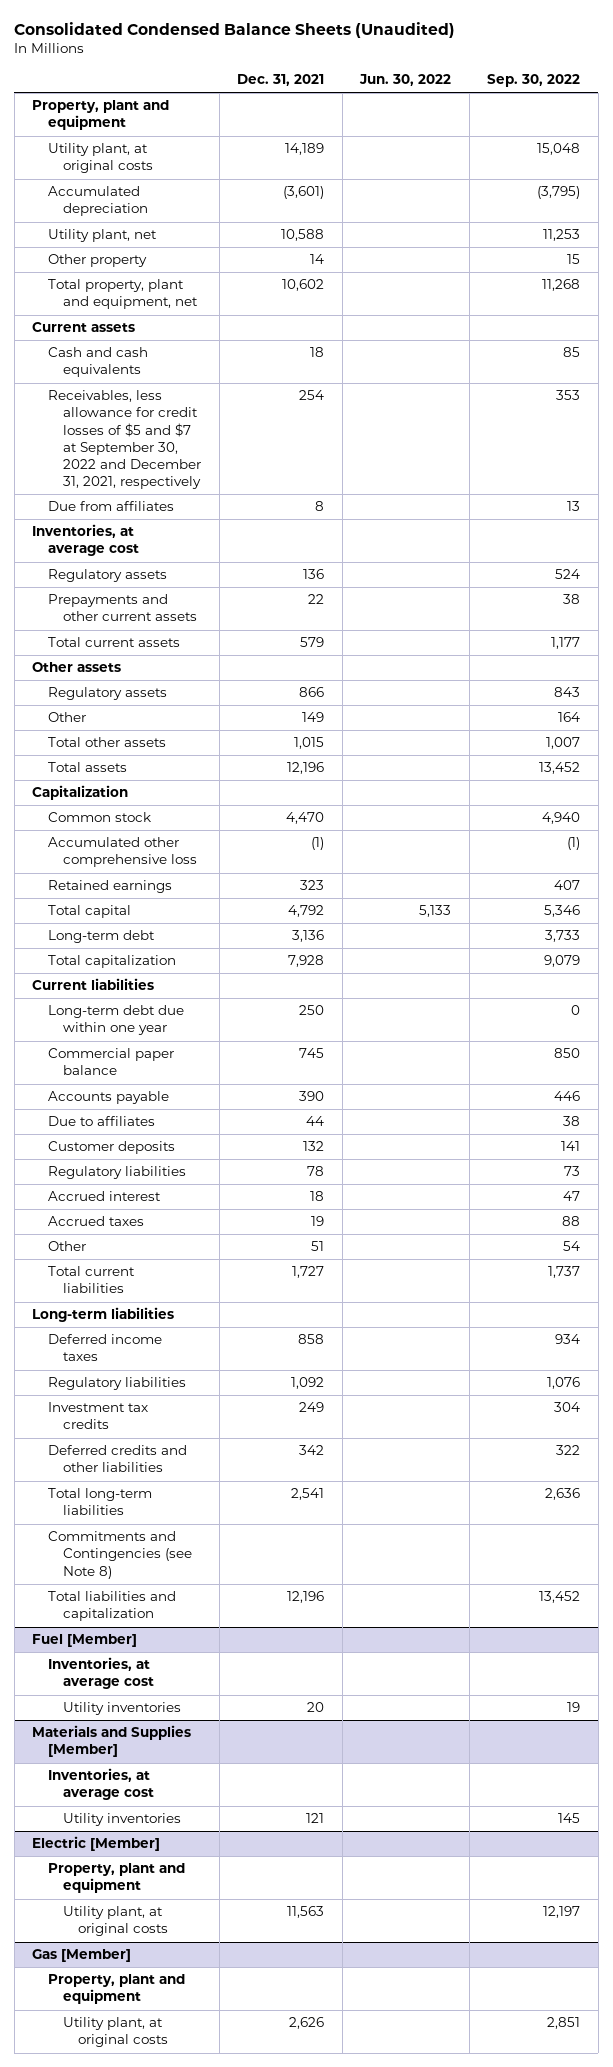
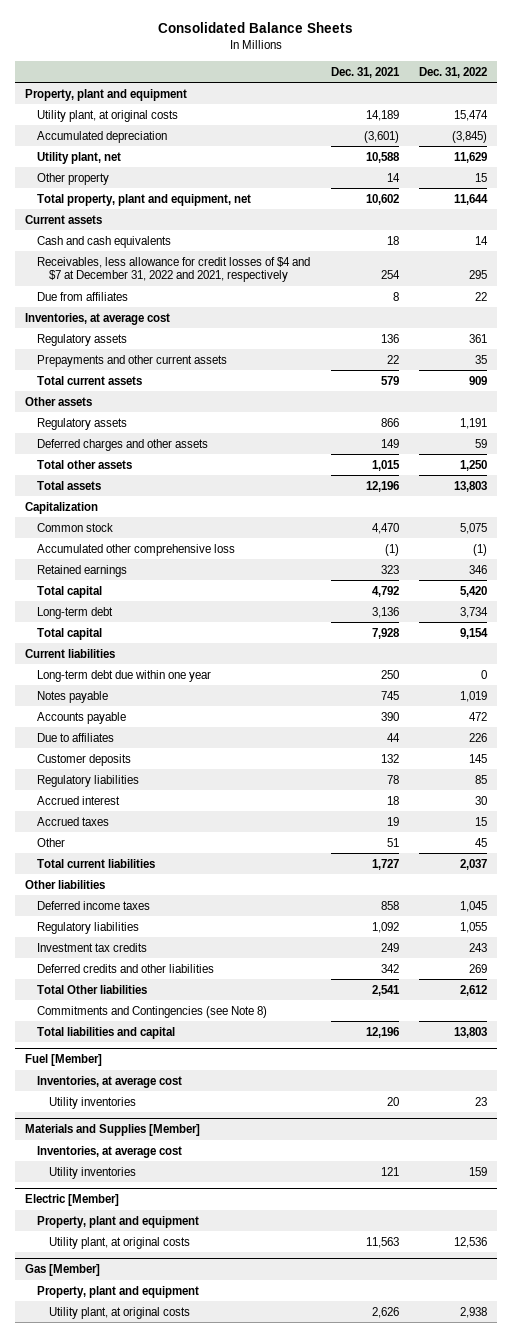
[14,22,456,39] Consolidated Condensed Balance Sheets (Unaudited) -> [158,22,354,34] Consolidated Balance Sheets
[359,74,452,87] Jun. 30, 2022 -> none
[487,74,581,88] Sep. 30, 2022 -> none
none -> [419,66,488,78] Dec. 31, 2022
[47,390,202,489] Receivables, less allowance for credit losses of $5 and $7 at September 30, 2022 and December 31, 2021, respectively -> [37,256,311,283] Receivables, less allowance for credit losses of $4 and $7 at December 31, 2022 and 2021, respectively
[47,712,86,723] Other -> [37,438,209,451] Deferred charges and other assets
[47,955,176,969] Total capitalization -> [37,627,103,640] Total capital
[47,1048,174,1076] Commercial paper balance -> [37,690,109,703] Notes payable
[32,1307,175,1323] Long-term liabilities -> [25,879,106,889] Other liabilities
[47,1488,152,1516] Total long-term liabilities -> [37,984,148,994] Total Other liabilities
[47,1591,176,1622] Total liabilities and capitalization -> [37,1026,176,1039] Total liabilities and capital

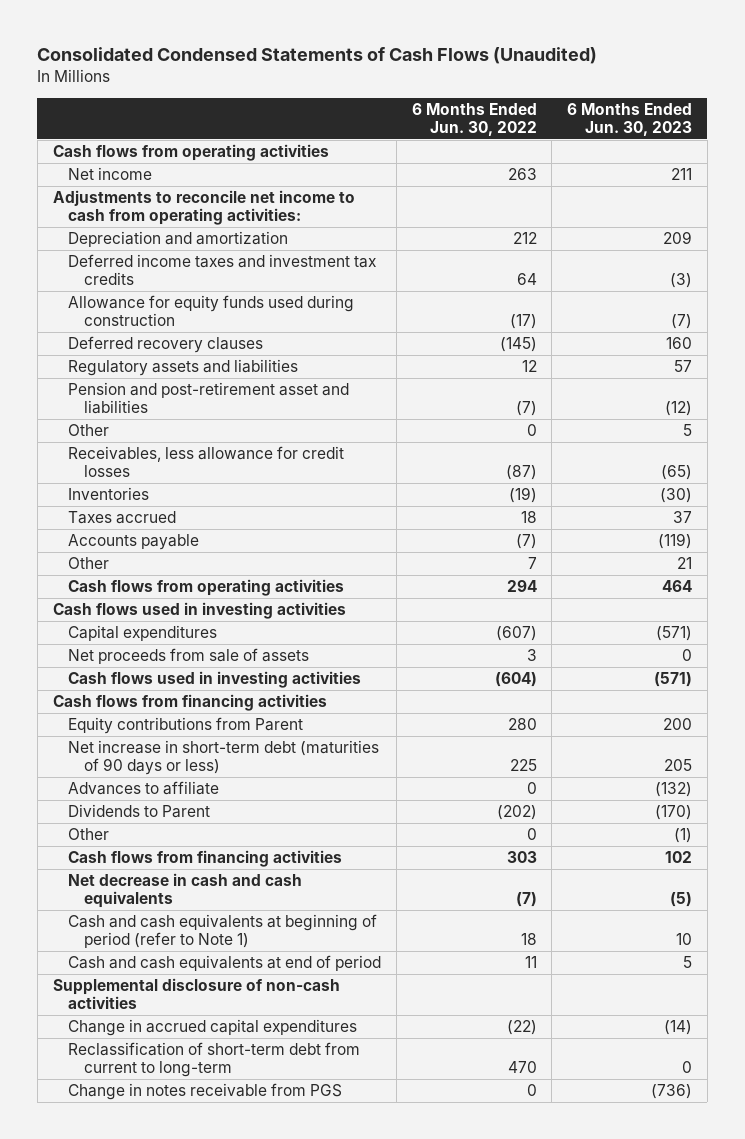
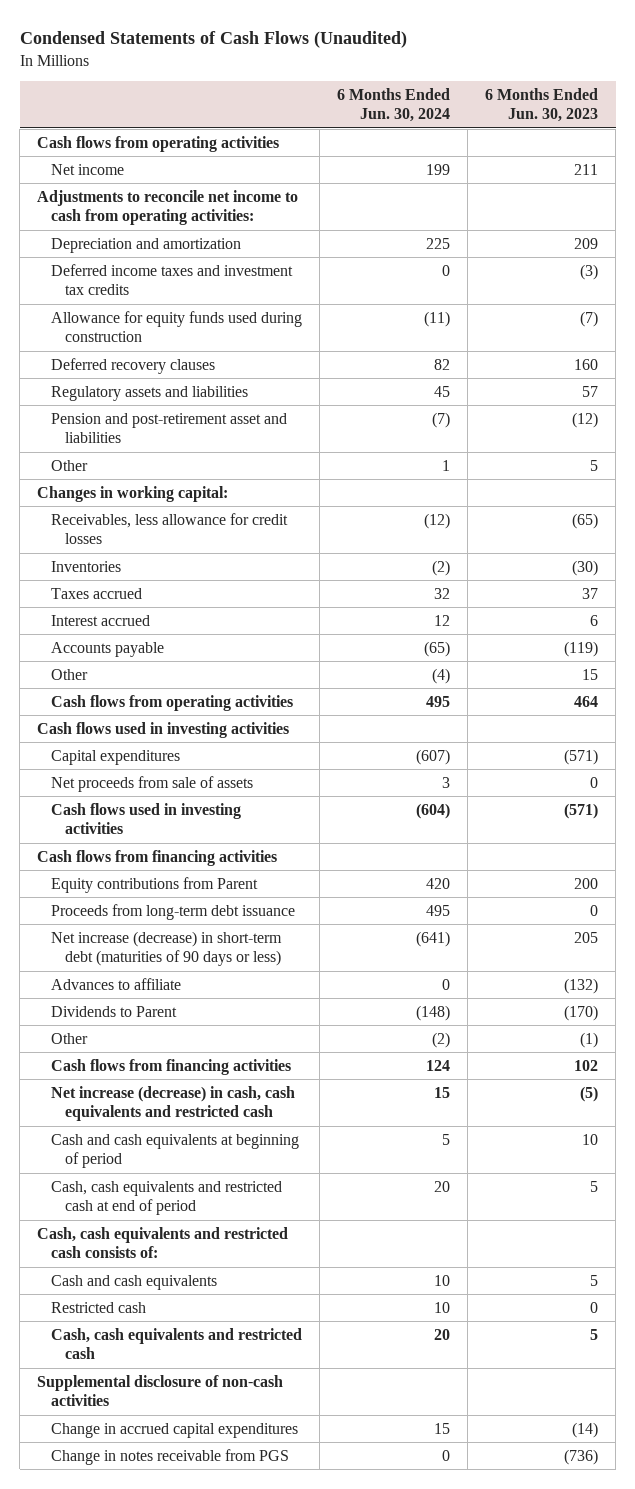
[37,47,598,65] Consolidated Condensed Statements of Cash Flows (Unaudited) -> [19,31,407,49] Condensed Statements of Cash Flows (Unaudited)
[411,102,537,137] 6 Months Ended Jun. 30, 2022 -> none
none -> [337,88,451,123] 6 Months Ended Jun. 30, 2024
none -> [37,485,229,502] Changes in working capital:
none -> [51,614,151,626] Interest accrued
[676,557,692,570] 21 -> [582,668,599,680] 15
none -> [51,903,296,920] Proceeds from long-term debt issuance
[68,740,380,776] Net increase in short-term debt (maturities of 90 days or less) -> [51,930,283,966] Net increase (decrease) in short-term debt (maturities of 90 days or less)
[68,873,303,909] Net decrease in cash and cash equivalents -> [51,1085,296,1121] Net increase (decrease) in cash, cash equivalents and restricted cash
[68,914,378,949] Cash and cash equivalents at beginning of period (refer to Note 1) -> [51,1133,300,1168] Cash and cash equivalents at beginning of period
[68,955,382,972] Cash and cash equivalents at end of period -> [51,1180,283,1215] Cash, cash equivalents and restricted cash at end of period
none -> [37,1226,289,1258] Cash, cash equivalents and restricted cash consists of:
none -> [51,1274,218,1290] Cash and cash equivalents
none -> [51,1301,147,1313] Restricted cash
none -> [51,1327,303,1359] Cash, cash equivalents and restricted cash
[68,1042,361,1078] Reclassification of short-term debt from current to long-term -> none

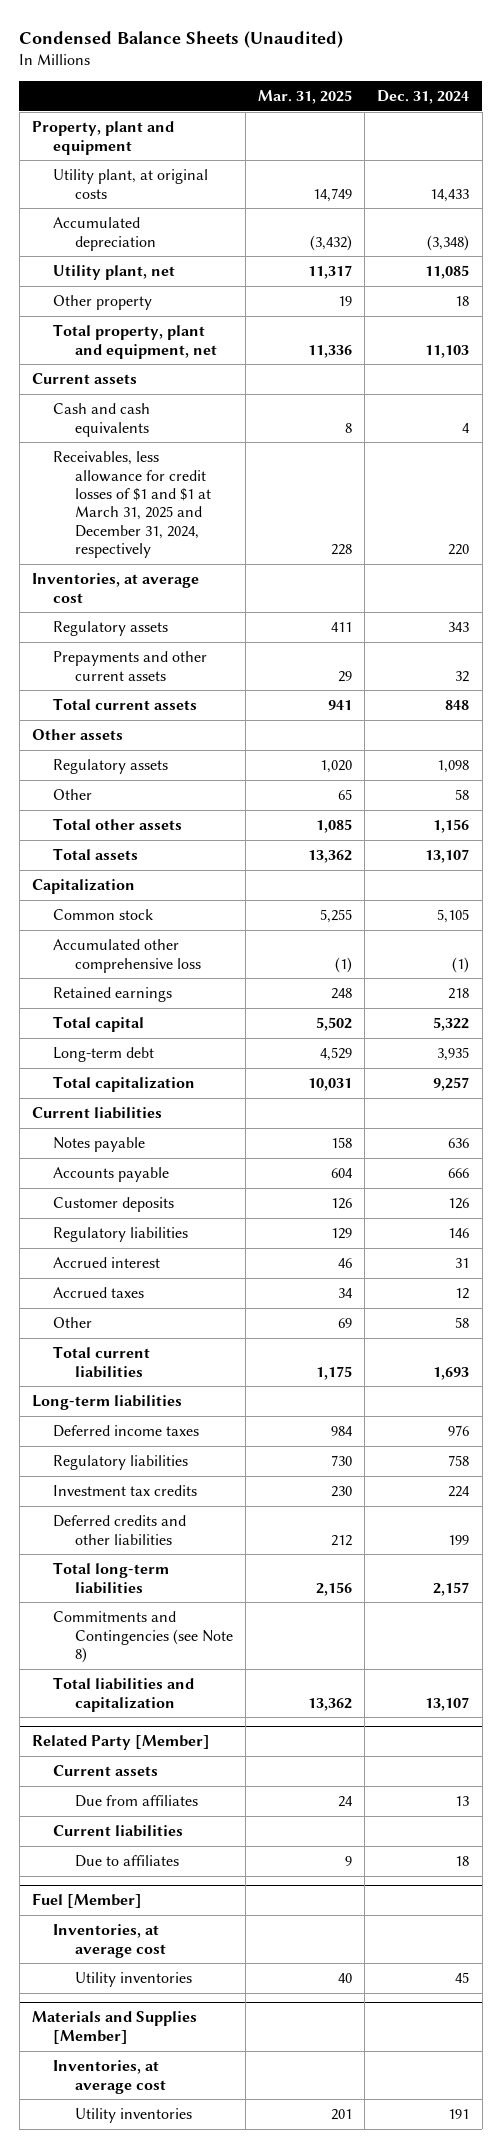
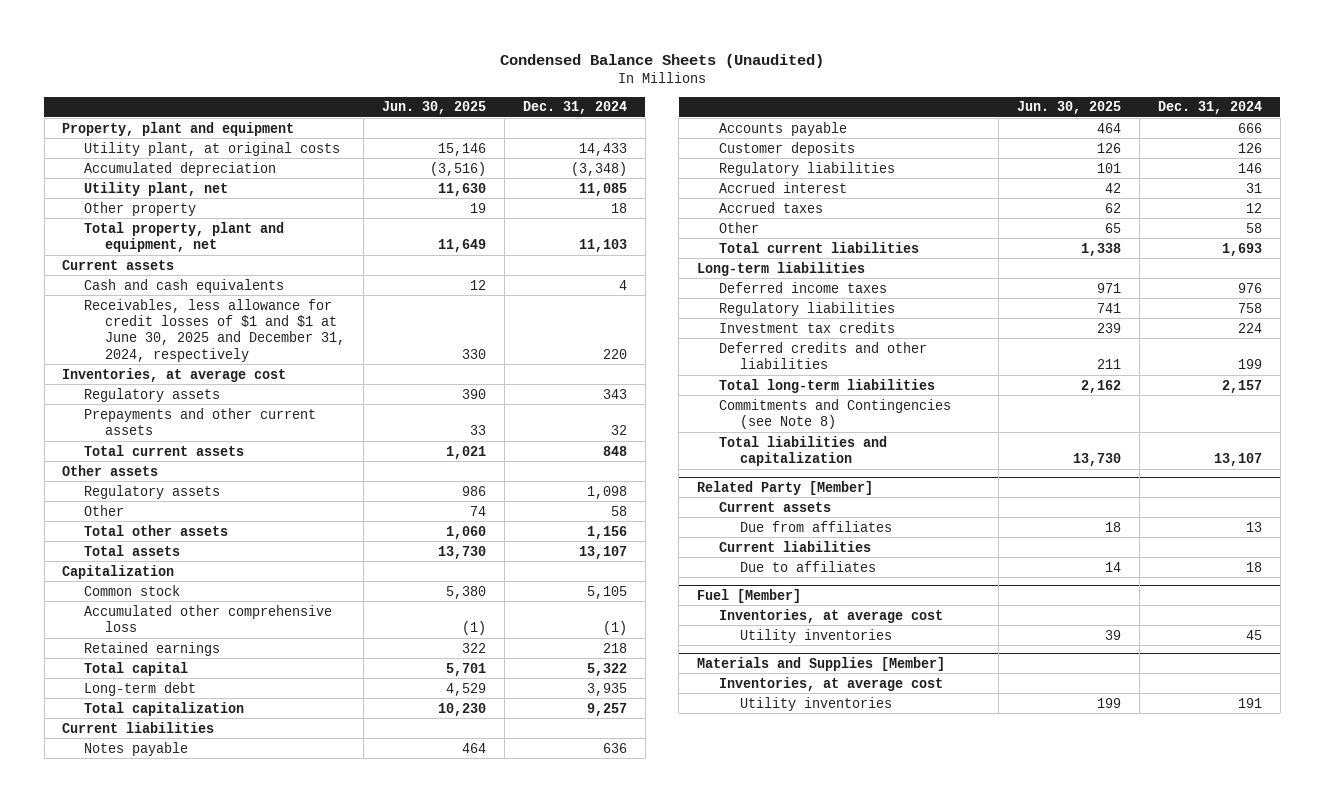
[258,90,353,105] Mar. 31, 2025 -> none
none -> [381,101,486,115] Jun. 30, 2025
[53,451,211,559] Receivables, less allowance for credit losses of $1 and $1 at March 31, 2025 and December 31, 2024, respectively -> [83,298,345,362] Receivables, less allowance for credit losses of $1 and $1 at June 30, 2025 and December 31, 2024, respectively

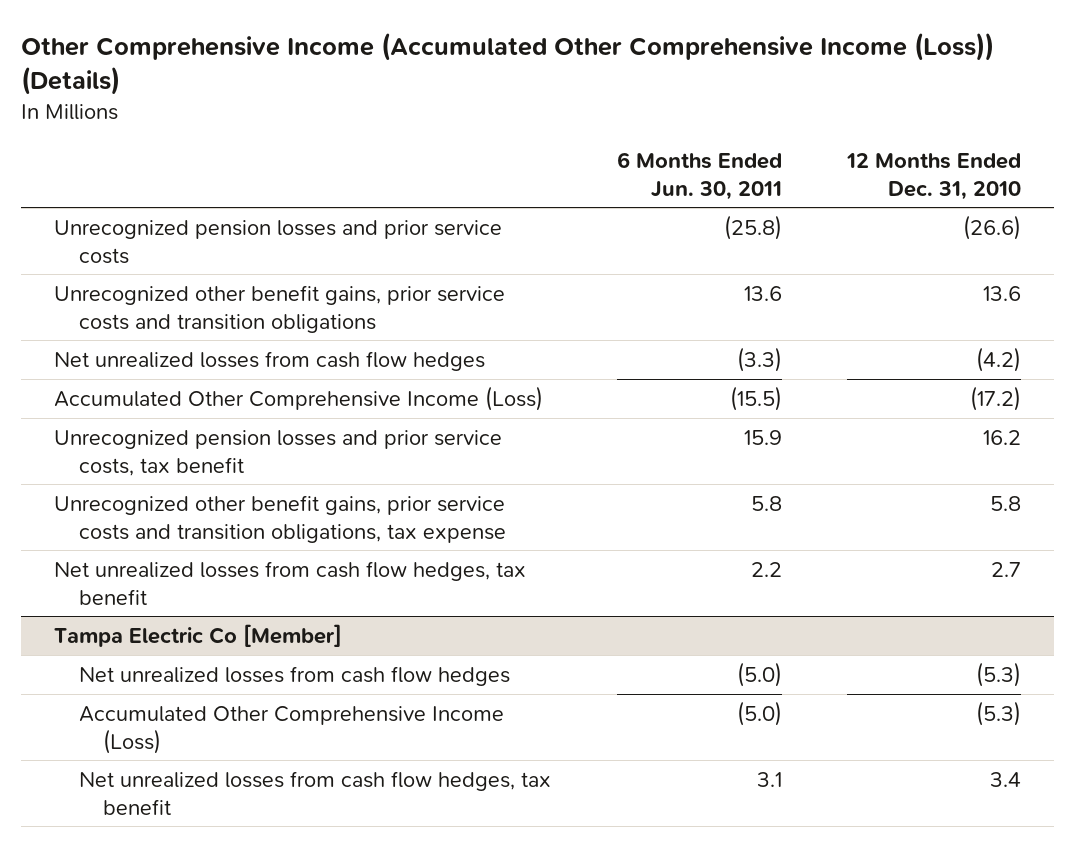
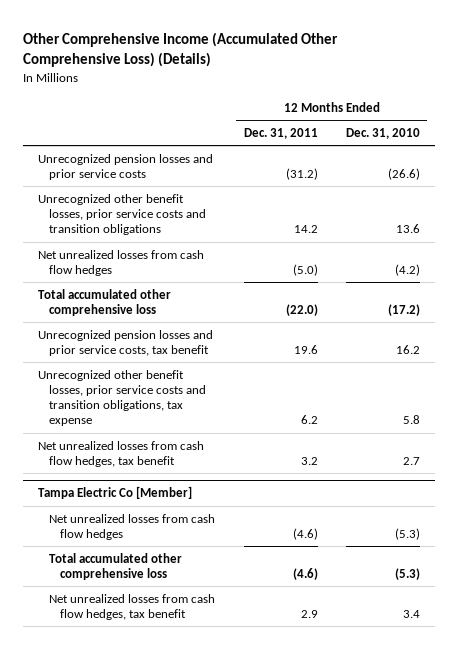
[20,31,994,96] Other Comprehensive Income (Accumulated Other Comprehensive Income (Loss)) (Details) -> [23,31,339,67] Other Comprehensive Income (Accumulated Other Comprehensive Loss) (Details)
[616,151,782,200] 6 Months Ended Jun. 30, 2011 -> none
none -> [243,127,318,139] Dec. 31, 2011
[53,284,505,333] Unrecognized other benefit gains, prior service costs and transition obligations -> [37,193,206,236] Unrecognized other benefit losses, prior service costs and transition obligations
[53,385,543,411] Accumulated Other Comprehensive Income (Loss) -> [37,288,171,317] Total accumulated other comprehensive loss
[53,494,506,543] Unrecognized other benefit gains, prior service costs and transition obligations, tax expense -> [37,369,206,427] Unrecognized other benefit losses, prior service costs and transition obligations, tax expense
[78,705,504,754] Accumulated Other Comprehensive Income (Loss) -> [48,552,182,581] Total accumulated other comprehensive loss

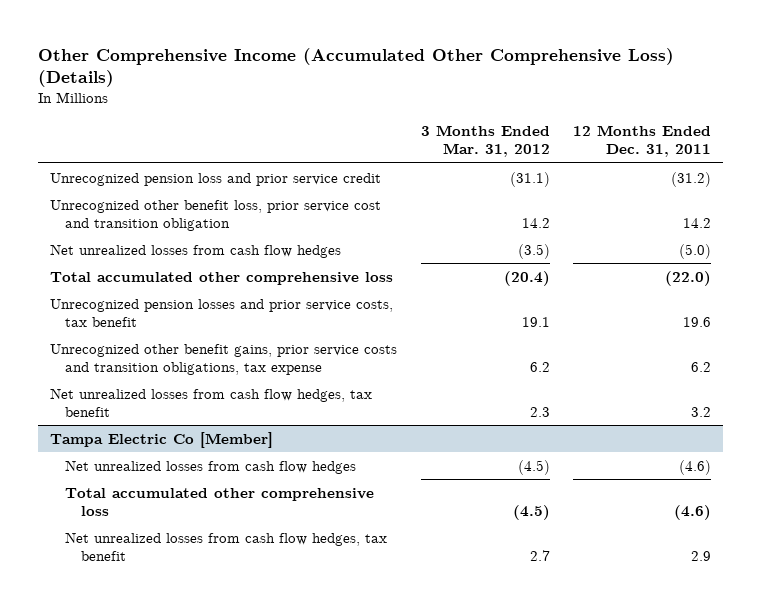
[346,127,421,139] Dec. 31, 2010 -> none
none -> [420,124,550,158] 3 Months Ended Mar. 31, 2012
[37,153,213,181] Unrecognized pension losses and prior service costs -> [50,172,382,186] Unrecognized pension loss and prior service credit
[37,193,206,236] Unrecognized other benefit losses, prior service costs and transition obligations -> [50,199,382,231] Unrecognized other benefit loss, prior service cost and transition obligation
[37,369,206,427] Unrecognized other benefit losses, prior service costs and transition obligations, tax expense -> [50,343,398,375] Unrecognized other benefit gains, prior service costs and transition obligations, tax expense

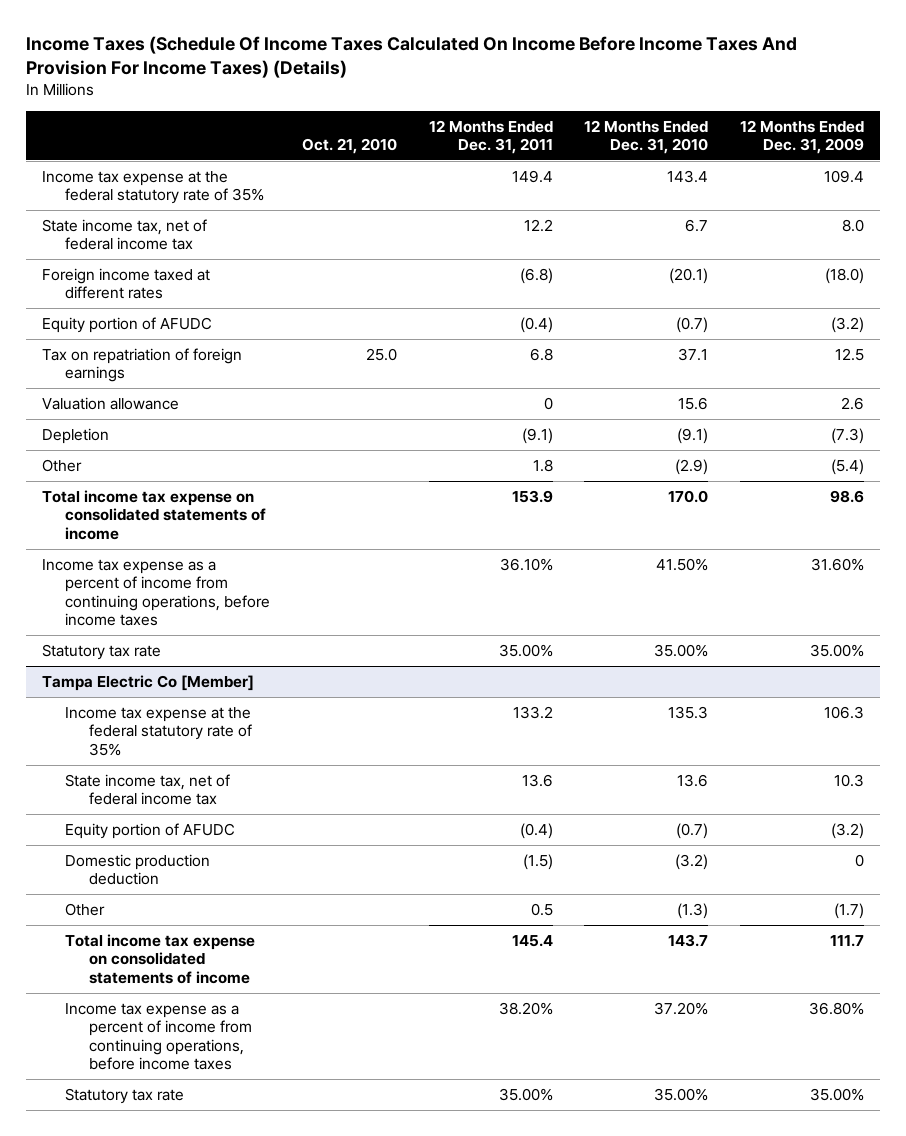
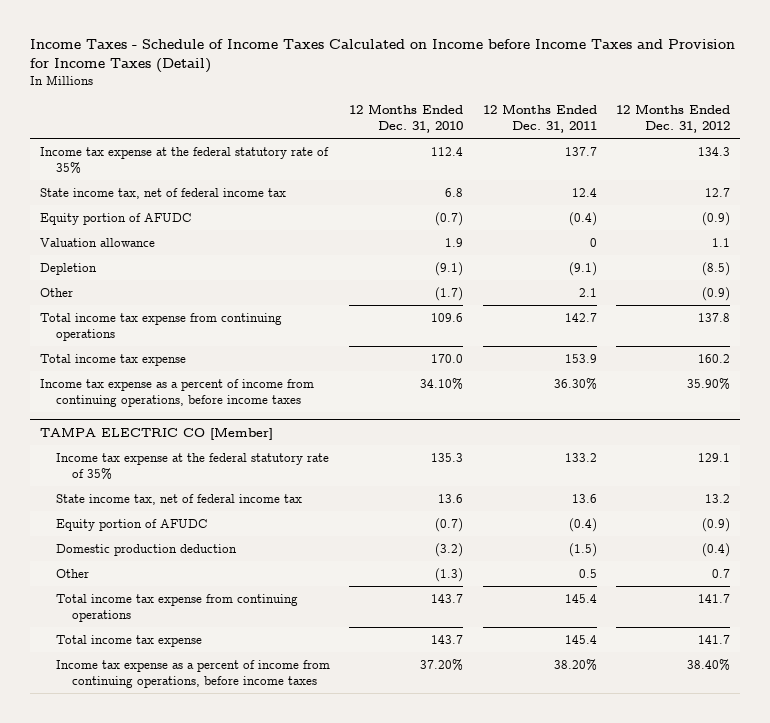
[26,36,798,79] Income Taxes (Schedule Of Income Taxes Calculated On Income Before Income Taxes And Provision For Income Taxes) (Details) -> [29,39,735,74] Income Taxes - Schedule of Income Taxes Calculated on Income before Income Taxes and Provision for Income Taxes (Detail)
[302,138,398,155] Oct. 21, 2010 -> none
[739,119,864,155] 12 Months Ended Dec. 31, 2009 -> none
none -> [616,103,731,133] 12 Months Ended Dec. 31, 2012
[42,267,211,300] Foreign income taxed at different rates -> none
[511,169,553,183] 149.4 -> [564,146,597,156] 137.7
[667,169,709,183] 143.4 -> [431,146,464,156] 112.4
[523,218,553,232] 12.2 -> [571,187,597,197] 12.4
[685,218,709,232] 6.7 -> [445,187,464,197] 6.8
[42,347,243,383] Tax on repatriation of foreign earnings -> none
[678,396,709,410] 15.6 -> [445,237,464,247] 1.9
[42,643,162,660] Statutory tax rate -> none
[532,458,553,472] 1.8 -> [578,287,597,297] 2.1
[675,458,709,475] (2.9) -> [435,286,464,301] (1.7)
[42,489,267,540] Total income tax expense on consolidated statements of income -> [39,312,282,341] Total income tax expense from continuing operations
[511,489,553,503] 153.9 -> [564,312,597,322] 142.7
[668,489,709,503] 170.0 -> [431,312,464,322] 109.6
none -> [39,353,186,366] Total income tax expense
[499,557,553,571] 36.10% -> [553,377,597,390] 36.30%
[656,557,709,571] 41.50% -> [420,377,464,390] 34.10%
[42,674,255,691] Tampa Electric Co [Member] -> [39,426,273,440] TAMPA ELECTRIC CO [Member]
[65,933,256,984] Total income tax expense on consolidated statements of income -> [55,593,298,622] Total income tax expense from continuing operations
none -> [55,634,202,647] Total income tax expense
[65,1087,185,1104] Statutory tax rate -> none

